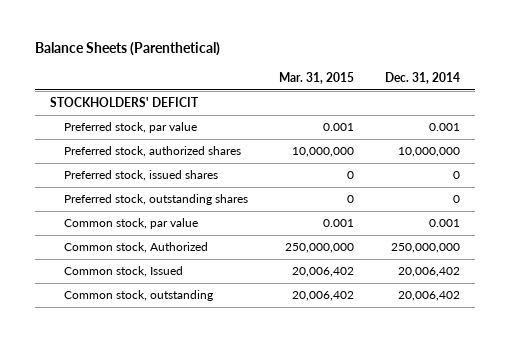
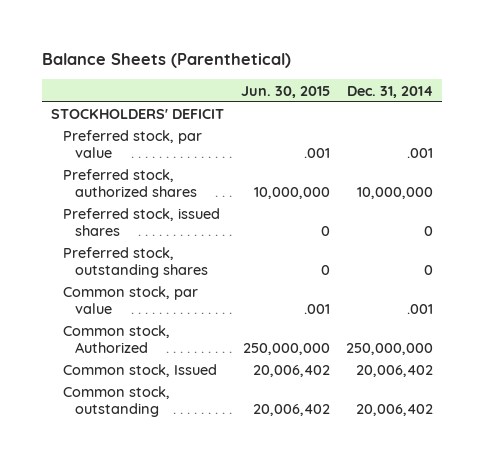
[278,71,354,84] Mar. 31, 2015 -> none
none -> [240,85,330,98] Jun. 30, 2015
[428,123,460,132] 0.001 -> [407,148,434,159] .001
[428,219,460,228] 0.001 -> [407,304,434,315] .001

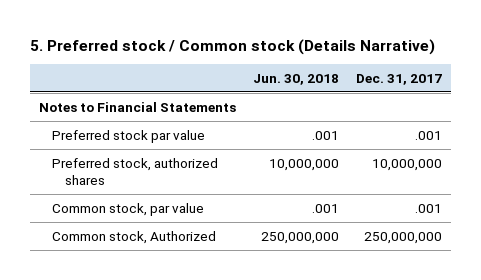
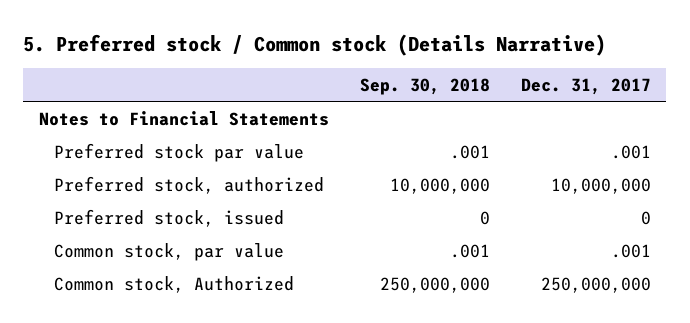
[253,73,340,85] Jun. 30, 2018 -> none
none -> [359,77,490,95] Sep. 30, 2018
[51,157,218,185] Preferred stock, authorized shares -> [53,175,324,194] Preferred stock, authorized
none -> [53,208,284,227] Preferred stock, issued

